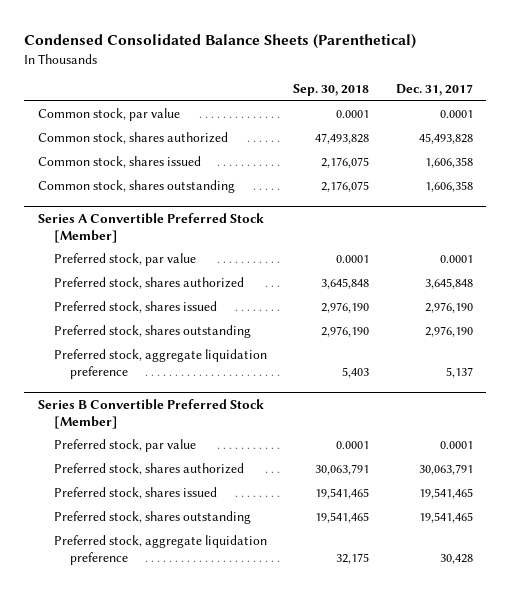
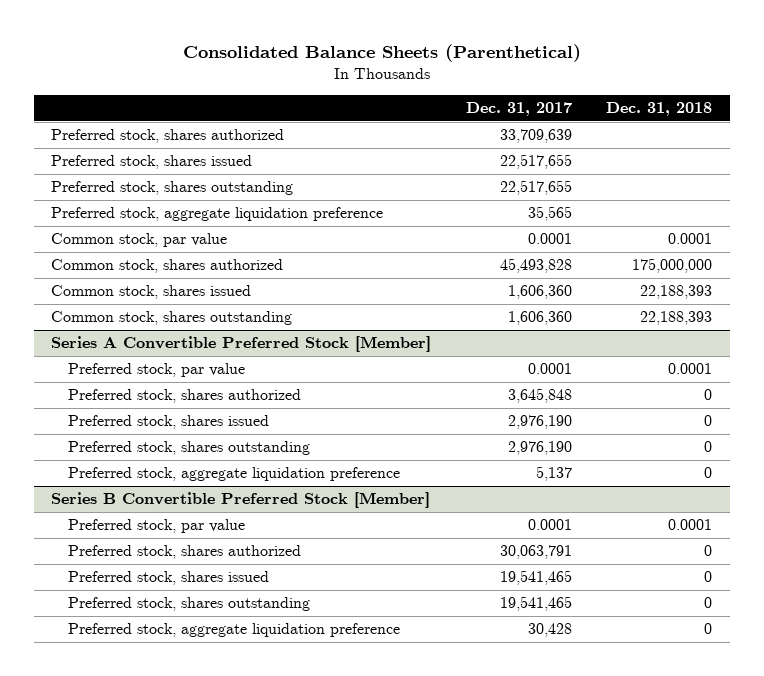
[24,34,417,50] Condensed Consolidated Balance Sheets (Parenthetical) -> [182,43,581,62] Consolidated Balance Sheets (Parenthetical)
[293,84,370,97] Sep. 30, 2018 -> none
none -> [606,101,713,116] Dec. 31, 2018
none -> [51,129,285,144] Preferred stock, shares authorized
none -> [51,155,253,170] Preferred stock, shares issued
none -> [51,181,294,196] Preferred stock, shares outstanding
none -> [51,207,384,222] Preferred stock, aggregate liquidation preference
[424,157,473,169] 1,606,358 -> [507,285,572,300] 1,606,360
[424,181,473,193] 1,606,358 -> [507,311,572,326] 1,606,360

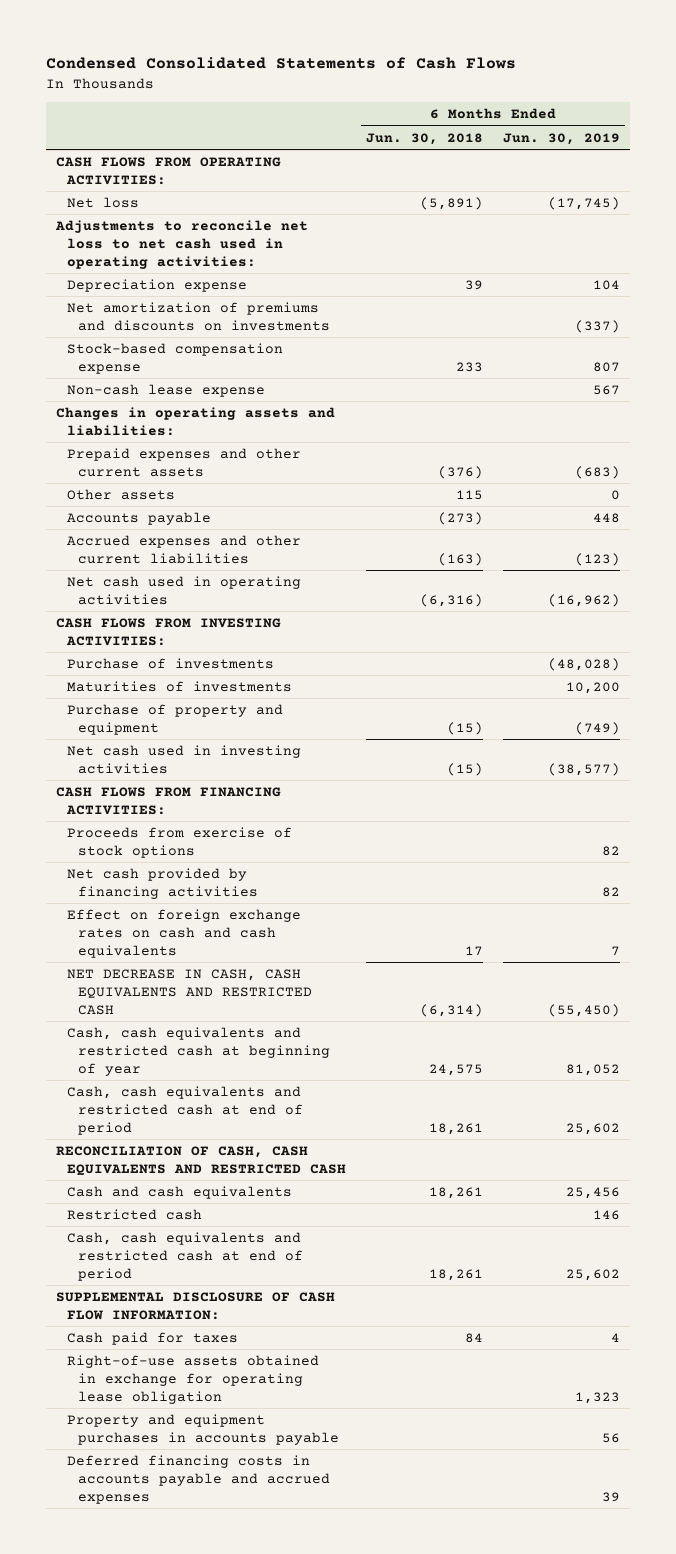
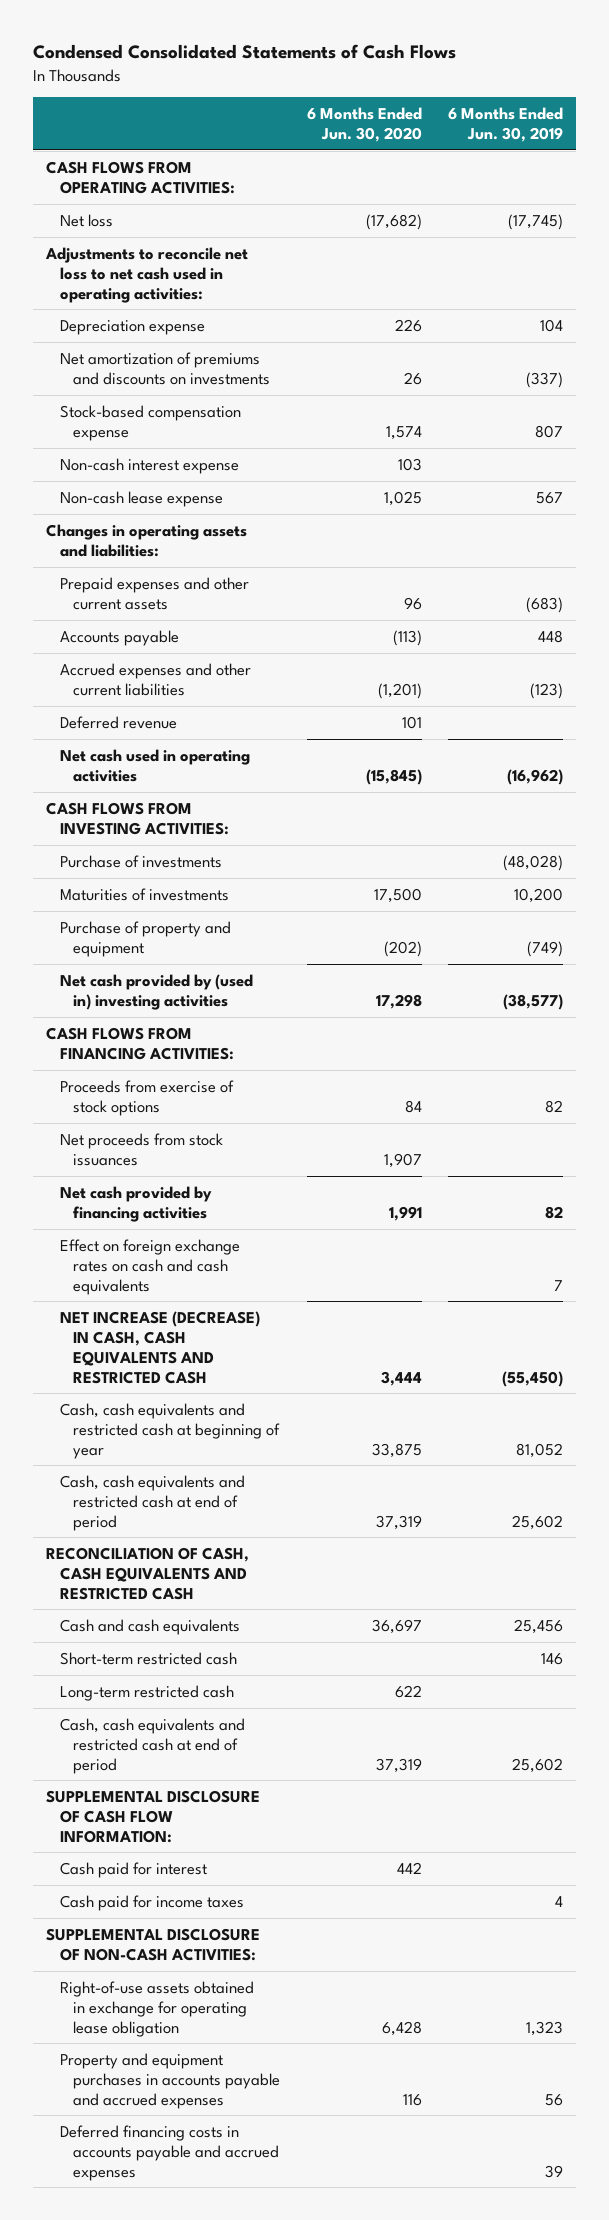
[366,132,484,145] Jun. 30, 2018 -> none
none -> [306,107,422,142] 6 Months Ended Jun. 30, 2020
none -> [59,457,239,474] Non-cash interest expense
[67,488,176,500] Other assets -> none
none -> [59,715,177,729] Deferred revenue
[67,744,302,774] Net cash used in investing activities -> [59,973,253,1010] Net cash provided by (used in) investing activities
none -> [59,1132,223,1166] Net proceeds from stock issuances
[67,968,313,1015] NET DECREASE IN CASH, CASH EQUIVALENTS AND RESTRICTED CASH -> [59,1310,260,1384] NET INCREASE (DECREASE) IN CASH, CASH EQUIVALENTS AND RESTRICTED CASH
[67,1208,203,1220] Restricted cash -> [59,1651,237,1665] Short-term restricted cash
none -> [59,1684,234,1701] Long-term restricted cash
none -> [59,1861,207,1878] Cash paid for interest
[67,1331,239,1345] Cash paid for taxes -> [59,1894,244,1911] Cash paid for income taxes
none -> [46,1927,261,1961] SUPPLEMENTAL DISCLOSURE OF NON-CASH ACTIVITIES:
[67,1413,340,1445] Property and equipment purchases in accounts payable -> [59,2052,281,2109] Property and equipment purchases in accounts payable and accrued expenses

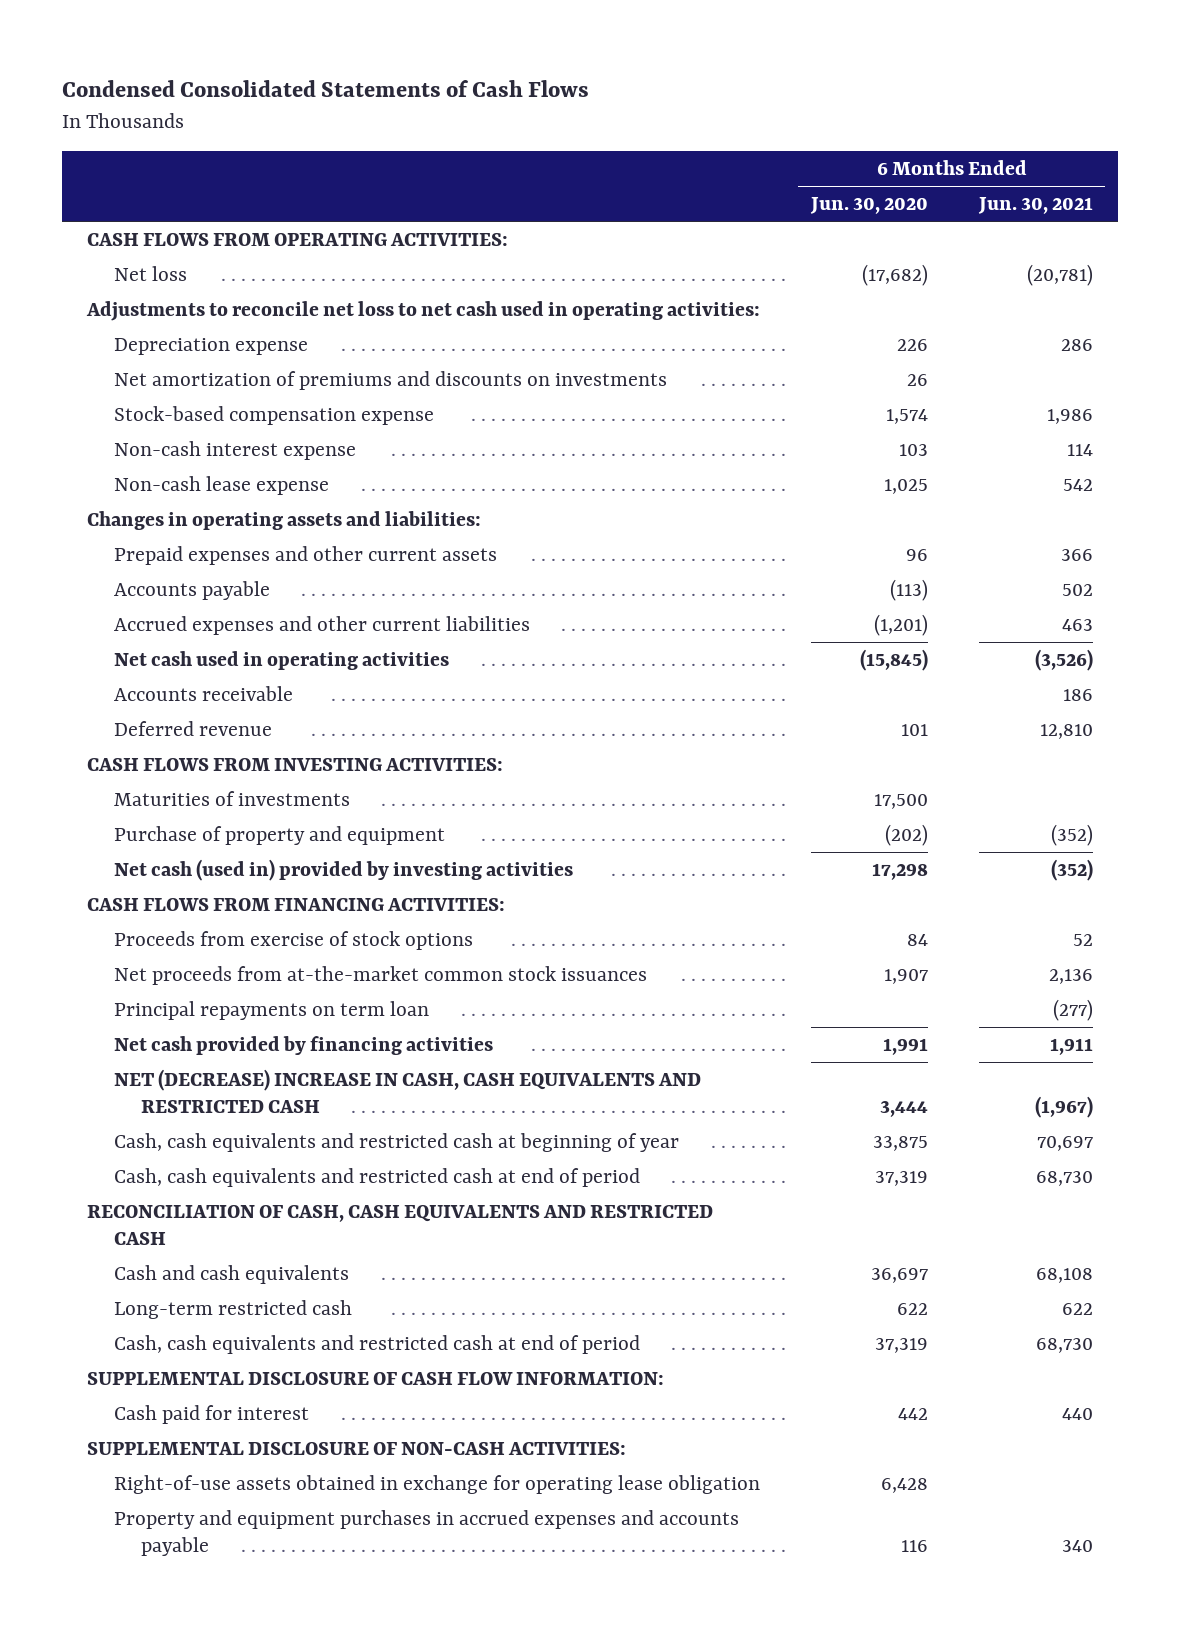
[448,107,564,142] 6 Months Ended Jun. 30, 2019 -> none
none -> [977,197,1093,215] Jun. 30, 2021
none -> [114,686,294,702] Accounts receivable
[59,715,177,729] Deferred revenue -> [114,721,273,737] Deferred revenue
[59,854,222,868] Purchase of investments -> none
[59,973,253,1010] Net cash provided by (used in) investing activities -> [114,859,574,882] Net cash (used in) provided by investing activities
[59,1132,223,1166] Net proceeds from stock issuances -> [114,966,648,986] Net proceeds from at-the-market common stock issuances
none -> [114,1001,430,1021] Principal repayments on term loan
[59,1238,240,1295] Effect on foreign exchange rates on cash and cash equivalents -> none
[59,1310,260,1384] NET INCREASE (DECREASE) IN CASH, CASH EQUIVALENTS AND RESTRICTED CASH -> [114,1069,702,1113] NET (DECREASE) INCREASE IN CASH, CASH EQUIVALENTS AND RESTRICTED CASH
[59,1651,237,1665] Short-term restricted cash -> none
[59,1894,244,1911] Cash paid for income taxes -> none
[59,2124,280,2181] Deferred financing costs in accounts payable and accrued expenses -> none
[59,2052,281,2109] Property and equipment purchases in accounts payable and accrued expenses -> [114,1510,740,1556] Property and equipment purchases in accrued expenses and accounts payable

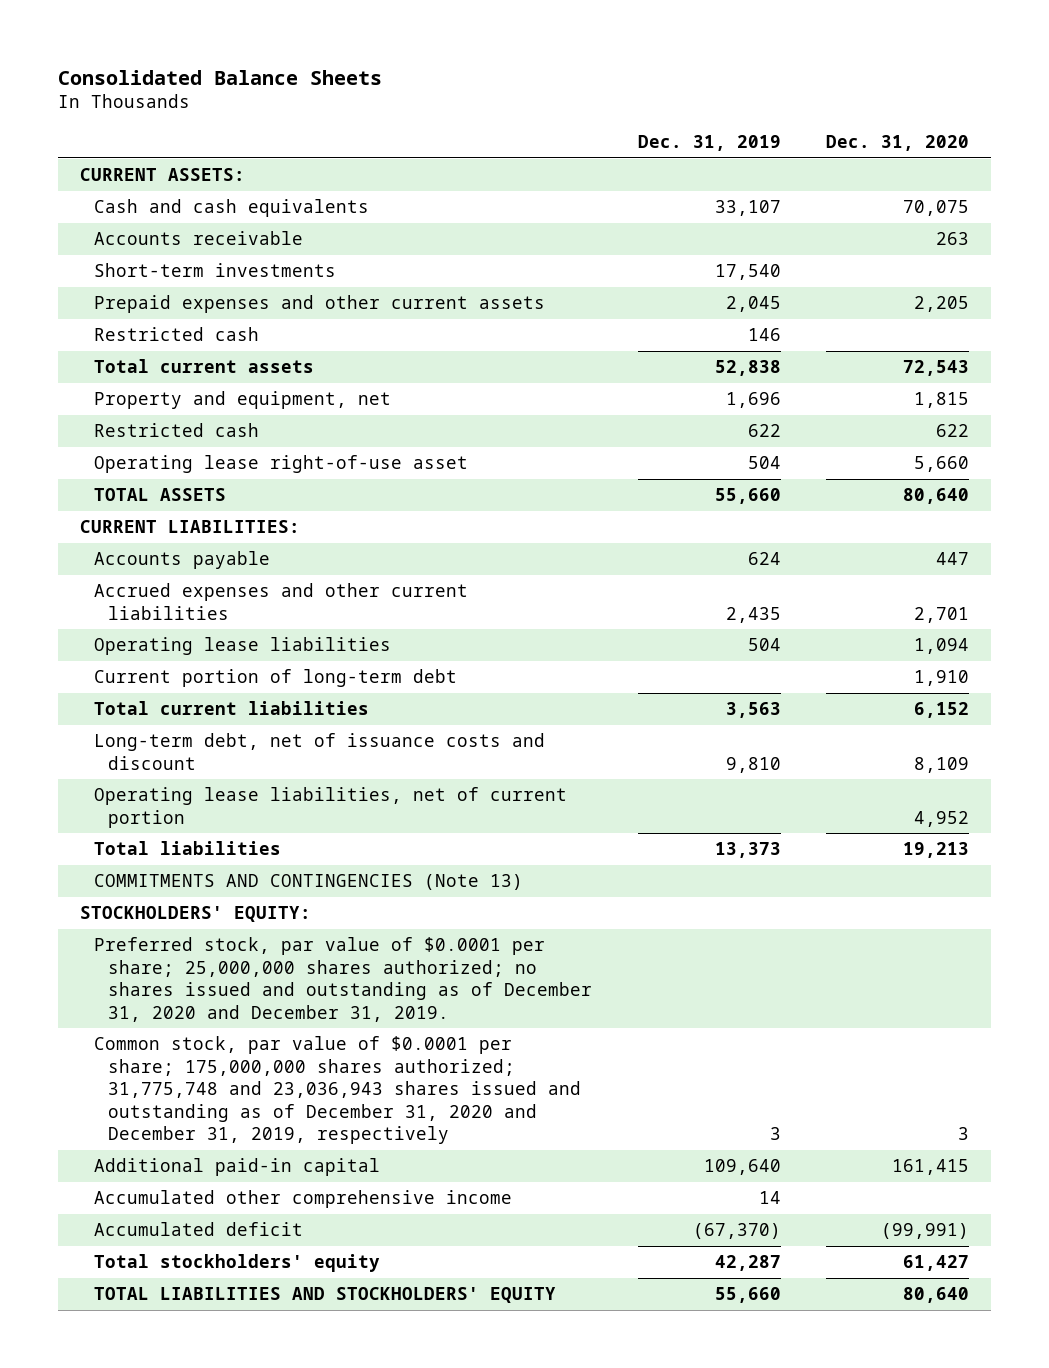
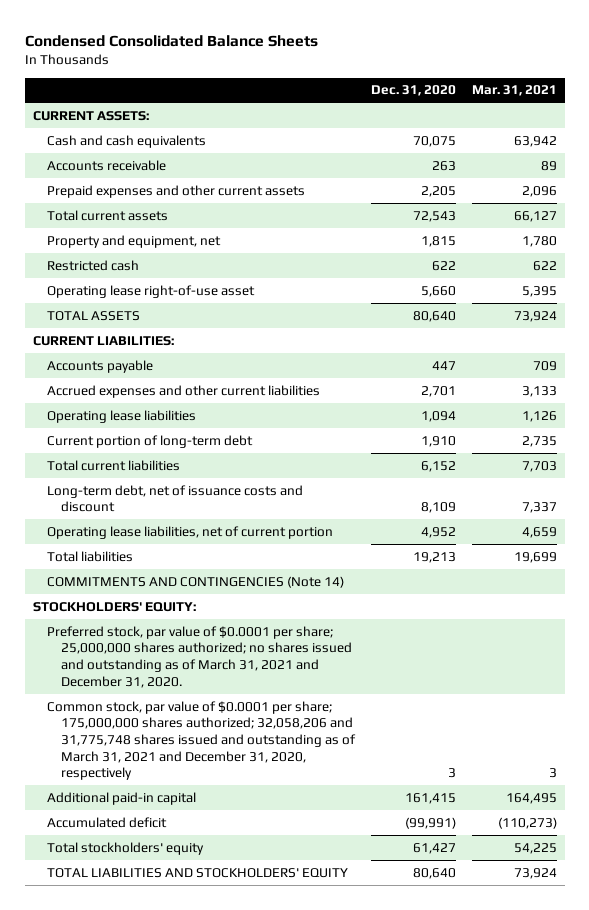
[57,69,382,85] Consolidated Balance Sheets -> [24,34,318,47] Condensed Consolidated Balance Sheets
[637,135,781,152] Dec. 31, 2019 -> none
none -> [471,85,557,97] Mar. 31, 2021
[94,263,337,278] Short-term investments -> none
[94,327,260,342] Restricted cash -> none
[94,874,524,891] COMMITMENTS AND CONTINGENCIES (Note 13) -> [46,575,344,588] COMMITMENTS AND CONTINGENCIES (Note 14)
[94,937,593,1022] Preferred stock, par value of $0.0001 per share; 25,000,000 shares authorized; no shares issued and outstanding as of December 31, 2020 and December 31, 2019. -> [46,625,353,688] Preferred stock, par value of $0.0001 per share; 25,000,000 shares authorized; no shares issued and outstanding as of March 31, 2021 and December 31, 2020.
[94,1036,582,1145] Common stock, par value of $0.0001 per share; 175,000,000 shares authorized; 31,775,748 and 23,036,943 shares issued and outstanding as of December 31, 2020 and December 31, 2019, respectively -> [46,700,357,781] Common stock, par value of $0.0001 per share; 175,000,000 shares authorized; 32,058,206 and 31,775,748 shares issued and outstanding as of March 31, 2021 and December 31, 2020, respectively
[94,1190,513,1209] Accumulated other comprehensive income -> none

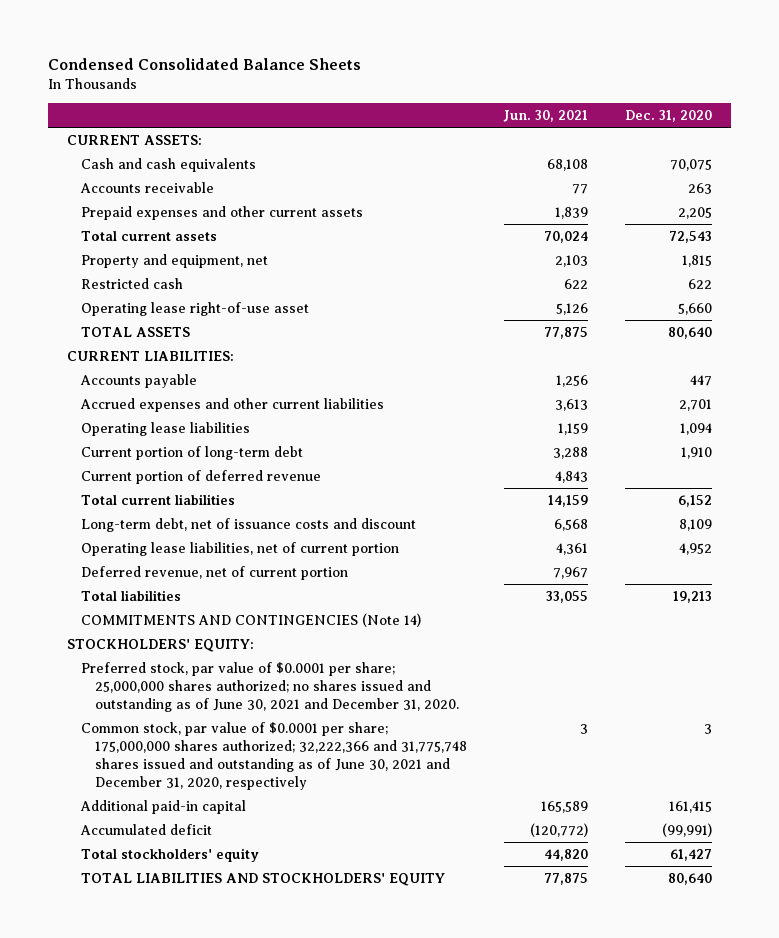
[471,85,557,97] Mar. 31, 2021 -> none
none -> [503,109,589,122] Jun. 30, 2021
none -> [80,470,321,485] Current portion of deferred revenue
none -> [80,566,348,581] Deferred revenue, net of current portion
[46,625,353,688] Preferred stock, par value of $0.0001 per share; 25,000,000 shares authorized; no shares issued and outstanding as of March 31, 2021 and December 31, 2020. -> [80,662,459,712] Preferred stock, par value of $0.0001 per share; 25,000,000 shares authorized; no shares issued and outstanding as of June 30, 2021 and December 31, 2020.
[46,700,357,781] Common stock, par value of $0.0001 per share; 175,000,000 shares authorized; 32,058,206 and 31,775,748 shares issued and outstanding as of March 31, 2021 and December 31, 2020, respectively -> [80,722,467,790] Common stock, par value of $0.0001 per share; 175,000,000 shares authorized; 32,222,366 and 31,775,748 shares issued and outstanding as of June 30, 2021 and December 31, 2020, respectively

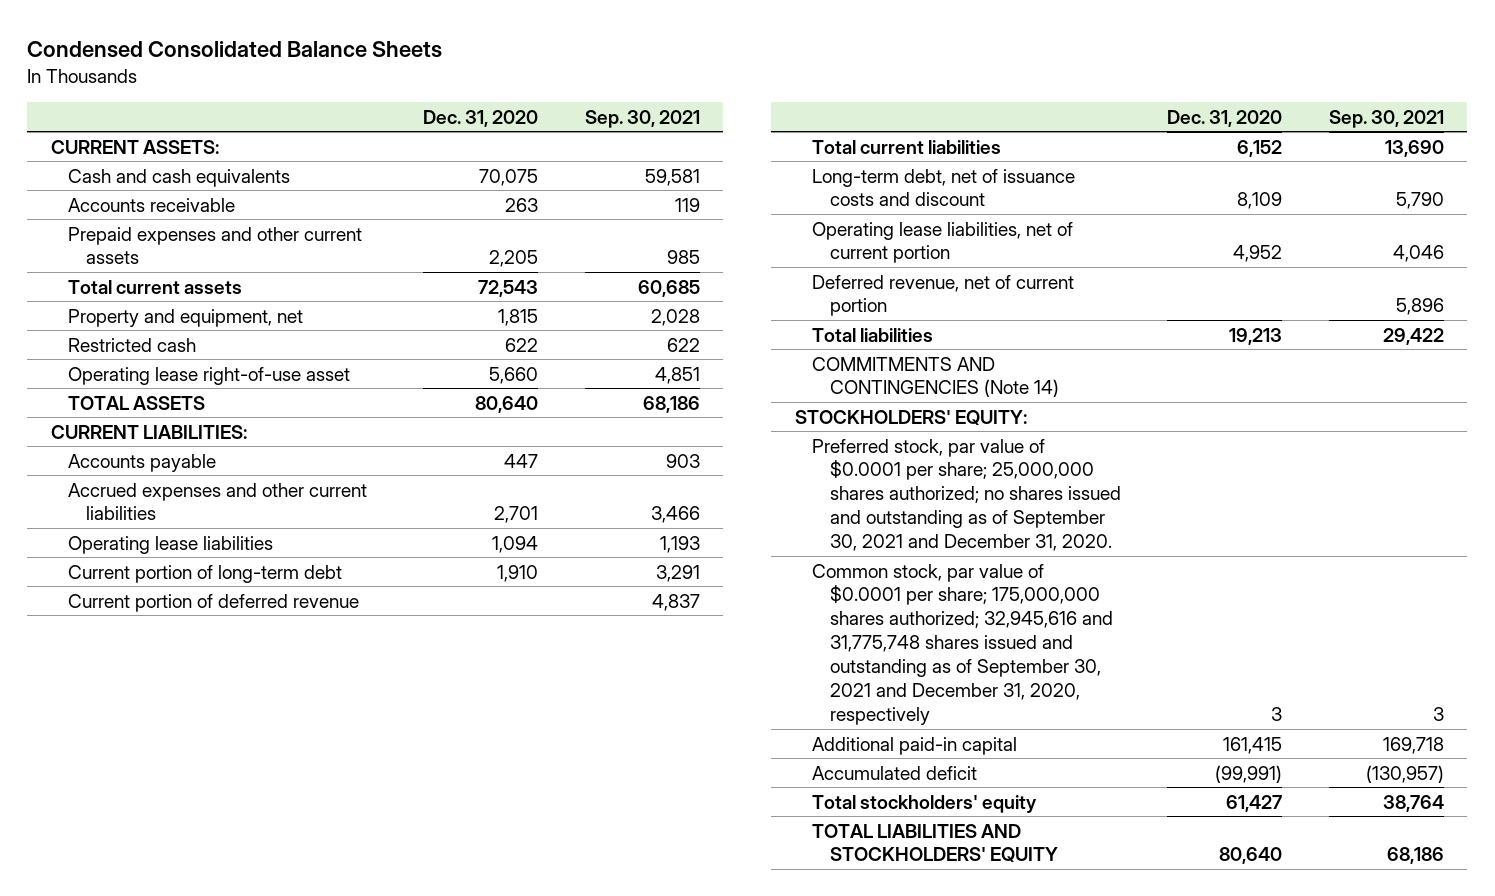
[503,109,589,122] Jun. 30, 2021 -> none
none -> [584,109,700,128] Sep. 30, 2021
[80,662,459,712] Preferred stock, par value of $0.0001 per share; 25,000,000 shares authorized; no shares issued and outstanding as of June 30, 2021 and December 31, 2020. -> [812,438,1121,552] Preferred stock, par value of $0.0001 per share; 25,000,000 shares authorized; no shares issued and outstanding as of September 30, 2021 and December 31, 2020.
[80,722,467,790] Common stock, par value of $0.0001 per share; 175,000,000 shares authorized; 32,222,366 and 31,775,748 shares issued and outstanding as of June 30, 2021 and December 31, 2020, respectively -> [812,563,1113,726] Common stock, par value of $0.0001 per share; 175,000,000 shares authorized; 32,945,616 and 31,775,748 shares issued and outstanding as of September 30, 2021 and December 31, 2020, respectively

